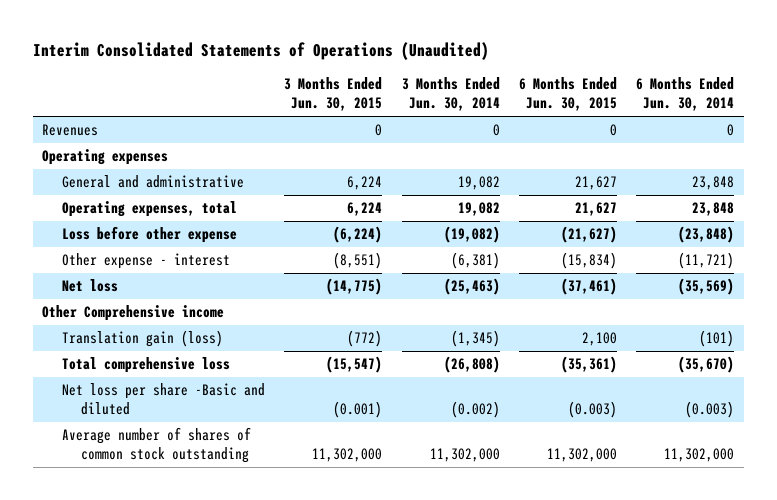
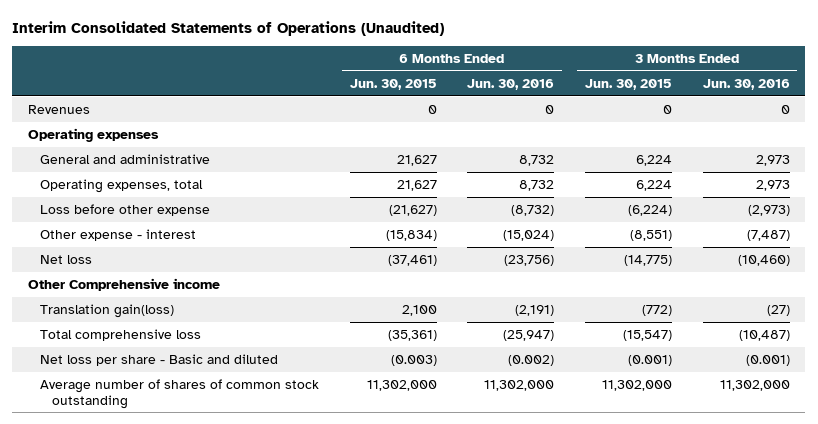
[401,77,500,112] 3 Months Ended Jun. 30, 2014 -> none
[636,77,735,112] 6 Months Ended Jun. 30, 2014 -> none
none -> [467,78,555,90] Jun. 30, 2016
none -> [702,78,790,90] Jun. 30, 2016
[61,330,223,348] Translation gain (loss) -> [39,303,174,318] Translation gain(loss)
[61,383,265,416] Net loss per share -Basic and diluted -> [39,353,278,366] Net loss per share - Basic and diluted

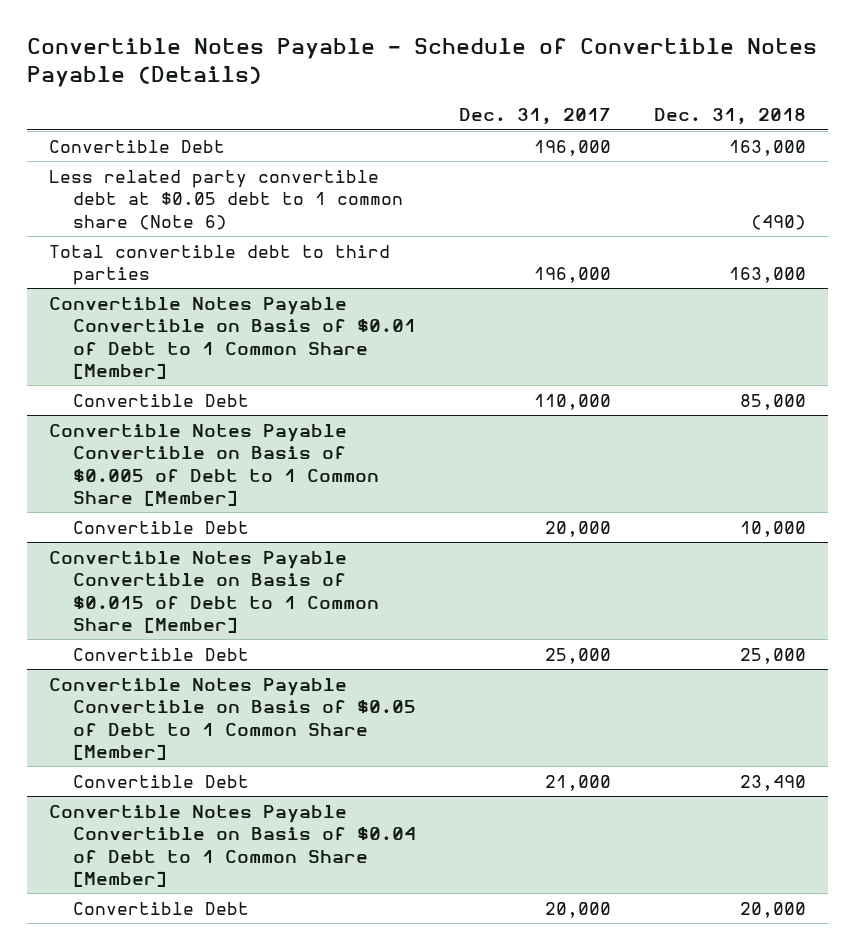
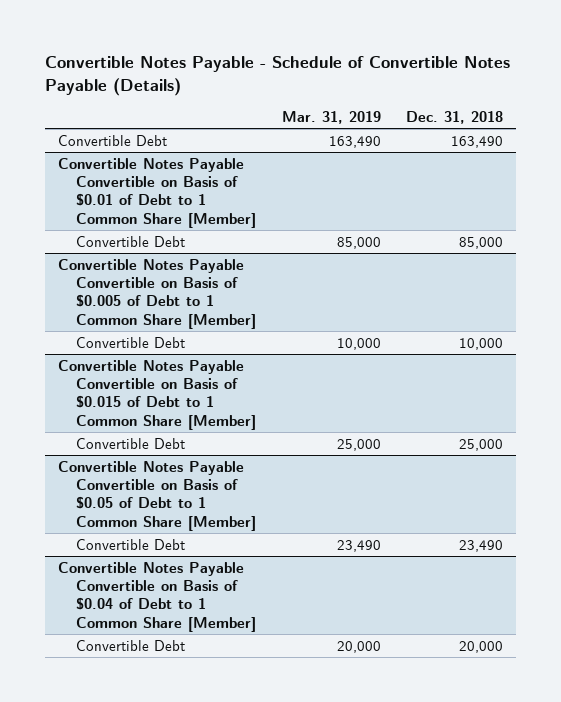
[458,108,611,126] Dec. 31, 2017 -> none
none -> [281,110,381,124] Mar. 31, 2019
[48,169,403,230] Less related party convertible debt at $0.05 debt to 1 common share (Note 6) -> none
[48,244,390,286] Total convertible debt to third parties -> none
[729,139,807,156] 163,000 -> [451,135,504,148] 163,490

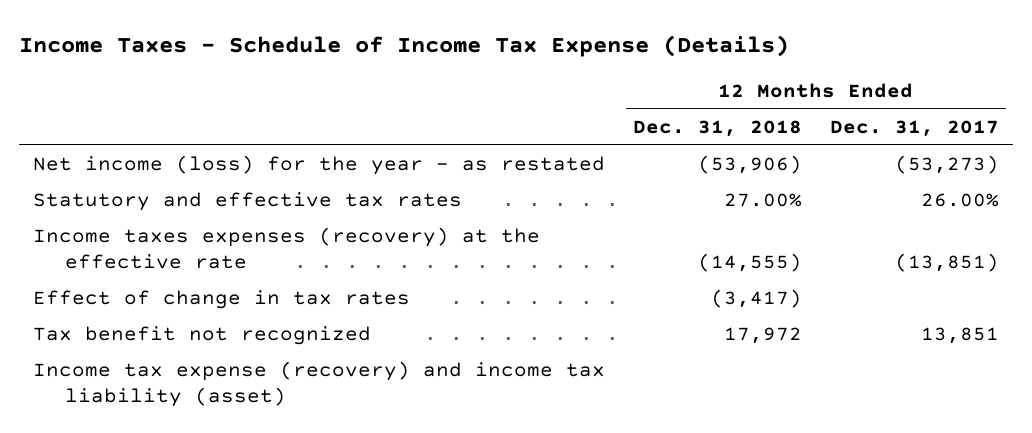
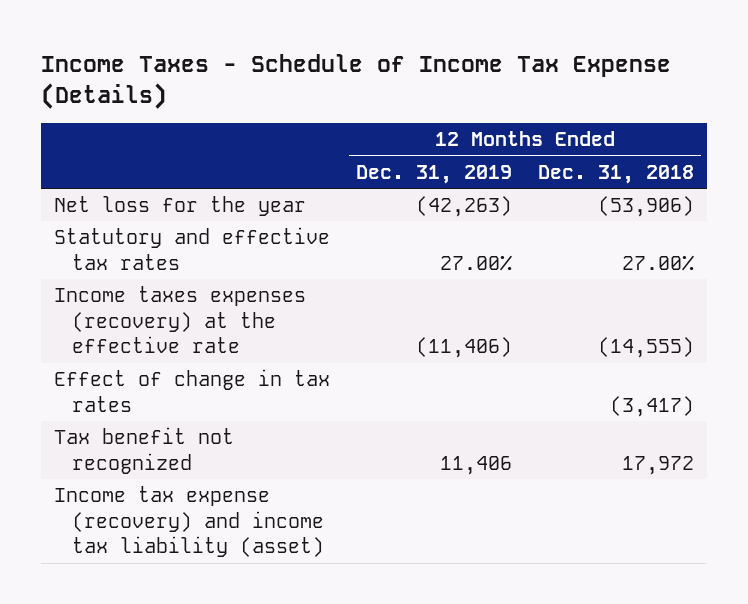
[829,119,999,137] Dec. 31, 2017 -> none
none -> [356,164,513,184] Dec. 31, 2019
[33,155,606,176] Net income (loss) for the year - as restated -> [53,196,306,217] Net loss for the year

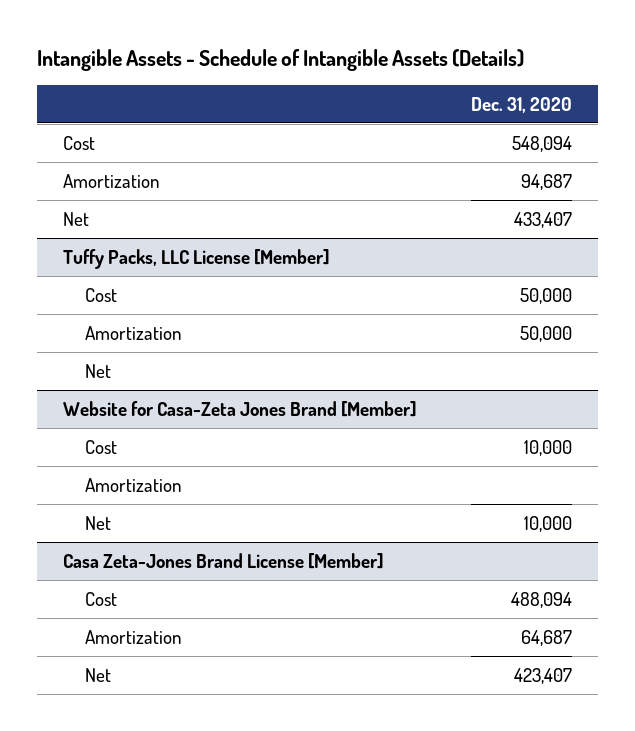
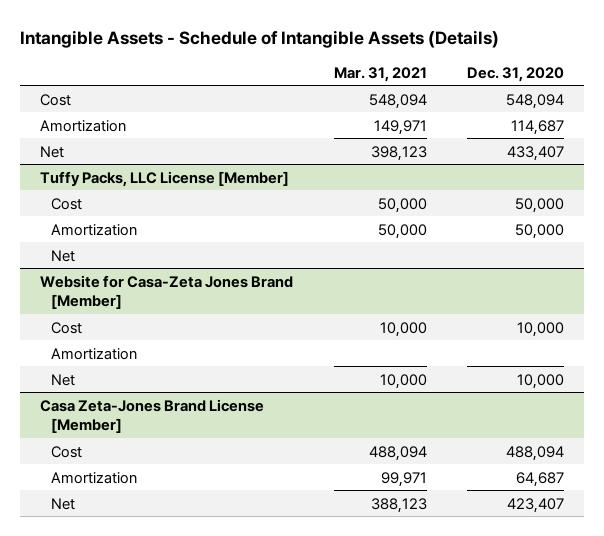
none -> [333,66,427,82] Mar. 31, 2021
[520,173,572,190] 94,687 -> [510,119,564,135] 114,687

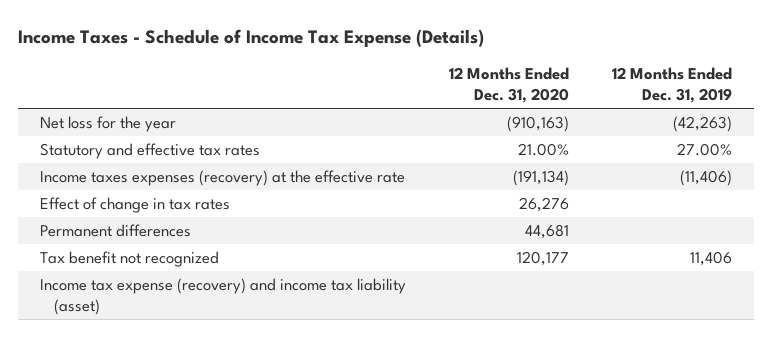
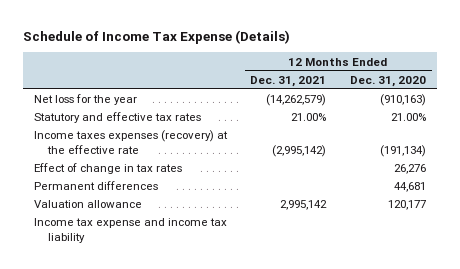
[17,29,484,48] Income Taxes - Schedule of Income Tax Expense (Details) -> [22,29,290,44] Schedule of Income Tax Expense (Details)
[612,67,733,103] 12 Months Ended Dec. 31, 2019 -> none
none -> [250,75,327,87] Dec. 31, 2021
[39,251,219,268] Tax benefit not recognized -> [34,200,143,209] Valuation allowance
[39,278,406,316] Income tax expense (recovery) and income tax liability (asset) -> [34,218,228,243] Income tax expense and income tax liability

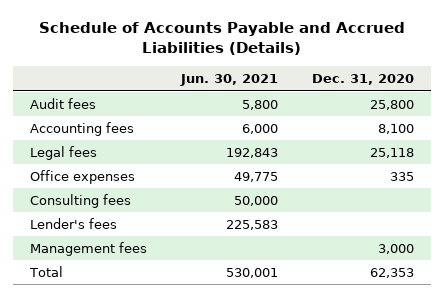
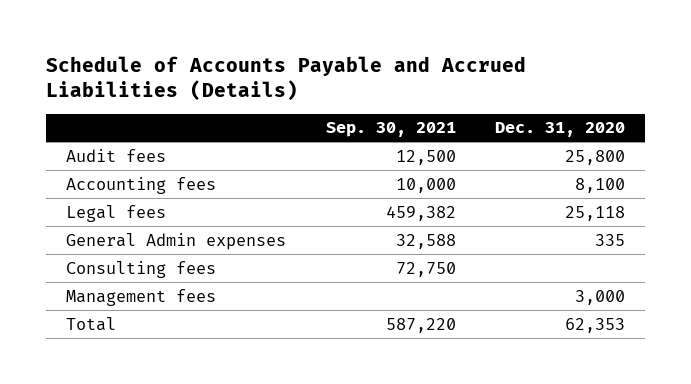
[179,74,278,87] Jun. 30, 2021 -> none
none -> [325,122,456,138] Sep. 30, 2021
[29,170,135,185] Office expenses -> [65,232,286,250] General Admin expenses
[29,218,117,230] Lender's fees -> none

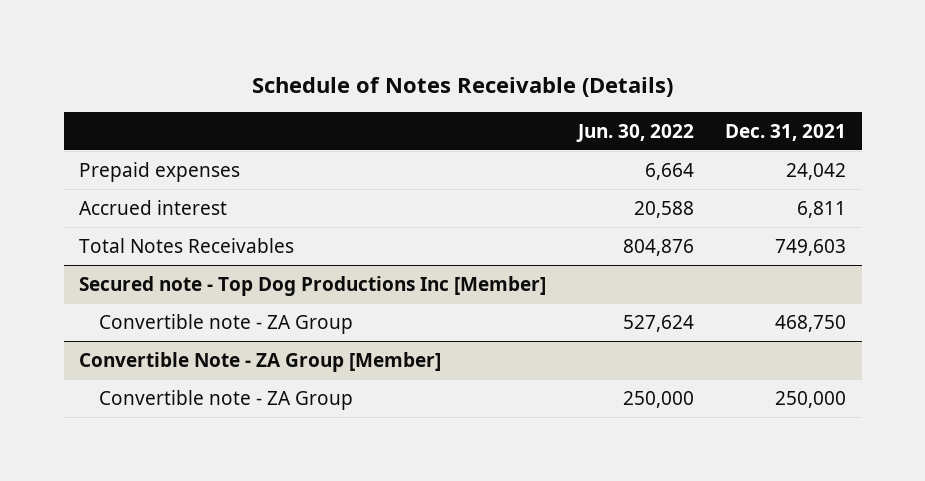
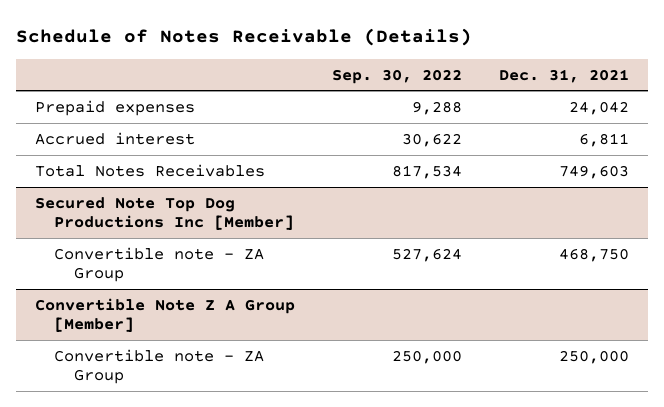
[575,123,694,142] Jun. 30, 2022 -> none
none -> [331,68,462,84] Sep. 30, 2022
[79,275,547,296] Secured note - Top Dog Productions Inc [Member] -> [34,196,295,231] Secured Note Top Dog Productions Inc [Member]
[79,351,442,372] Convertible Note - ZA Group [Member] -> [34,297,295,333] Convertible Note Z A Group [Member]

